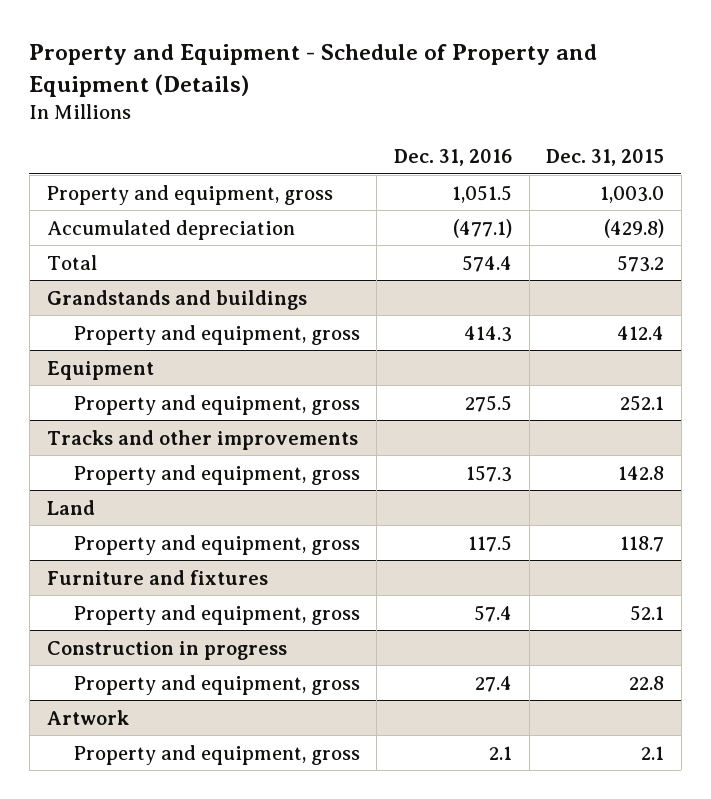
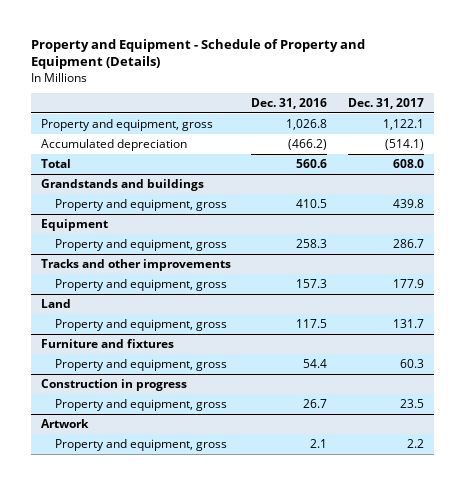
[546,149,665,167] Dec. 31, 2015 -> none
none -> [347,97,424,109] Dec. 31, 2017
[451,184,512,203] 1,051.5 -> [286,118,328,130] 1,026.8
[452,218,512,238] (477.1) -> [288,138,328,150] (466.2)
[461,254,512,272] 574.4 -> [296,158,328,168] 560.6
[463,325,512,342] 414.3 -> [296,198,328,208] 410.5
[464,394,512,412] 275.5 -> [296,238,328,248] 258.3
[473,604,512,622] 57.4 -> [303,358,328,368] 54.4
[474,675,512,692] 27.4 -> [303,398,328,408] 26.7

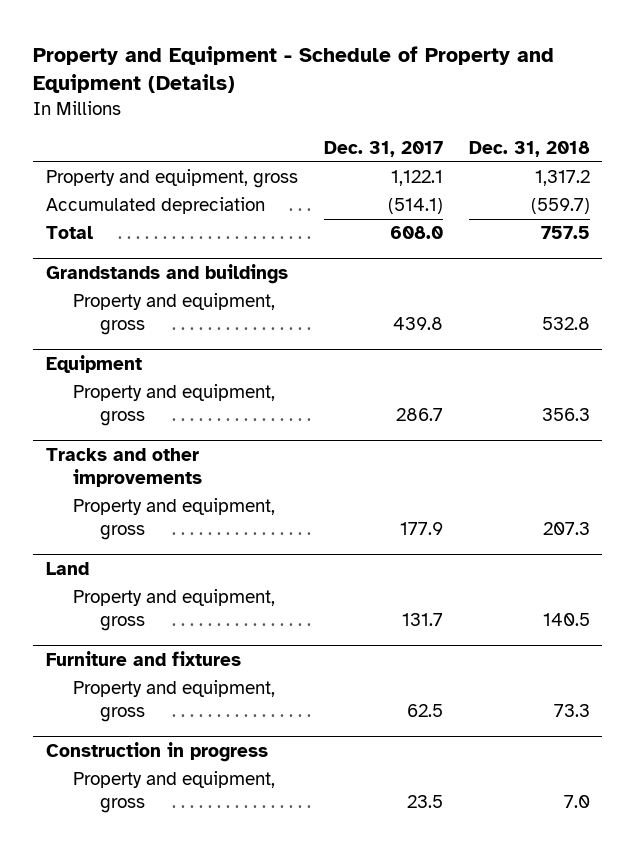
[251,97,328,109] Dec. 31, 2016 -> none
none -> [468,140,590,157] Dec. 31, 2018
[399,358,424,368] 60.3 -> [406,704,443,718] 62.5
[41,418,90,428] Artwork -> none
[55,438,228,451] Property and equipment, gross -> none

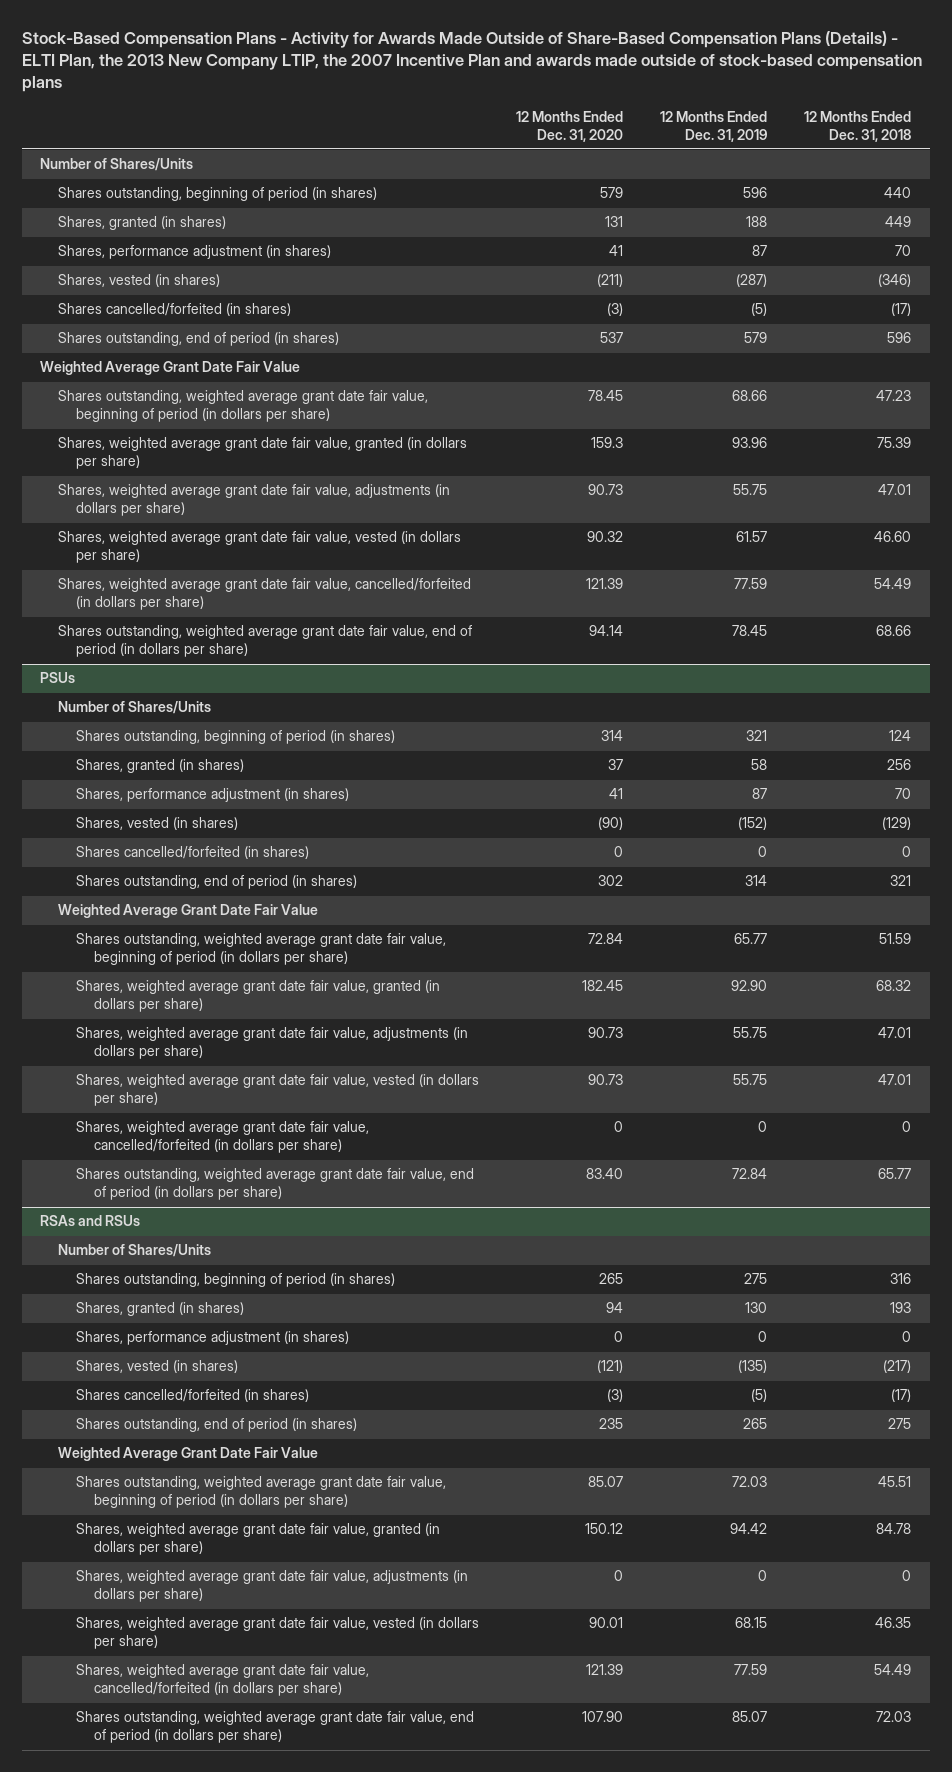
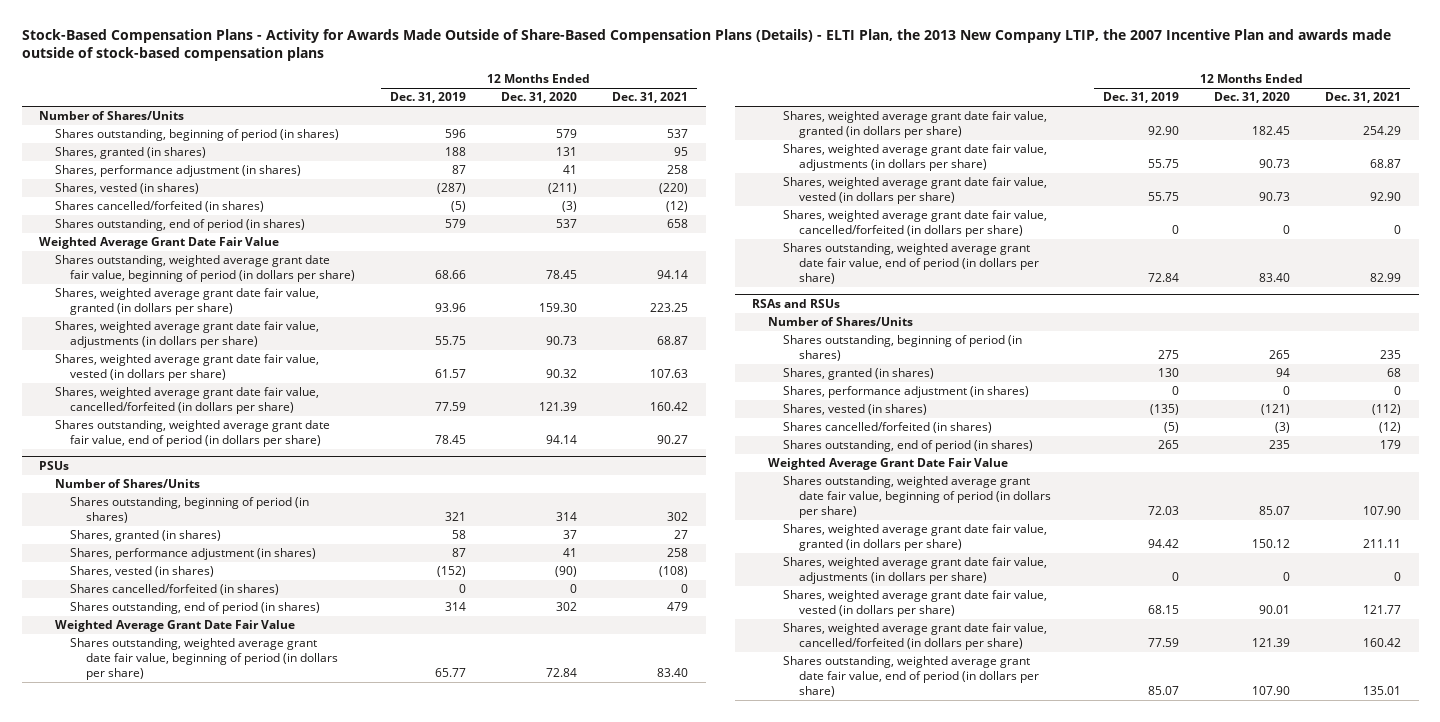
[804,110,912,142] 12 Months Ended Dec. 31, 2018 -> none
none -> [612,92,689,104] Dec. 31, 2021
[591,437,624,449] 159.3 -> [539,303,578,313] 159.30

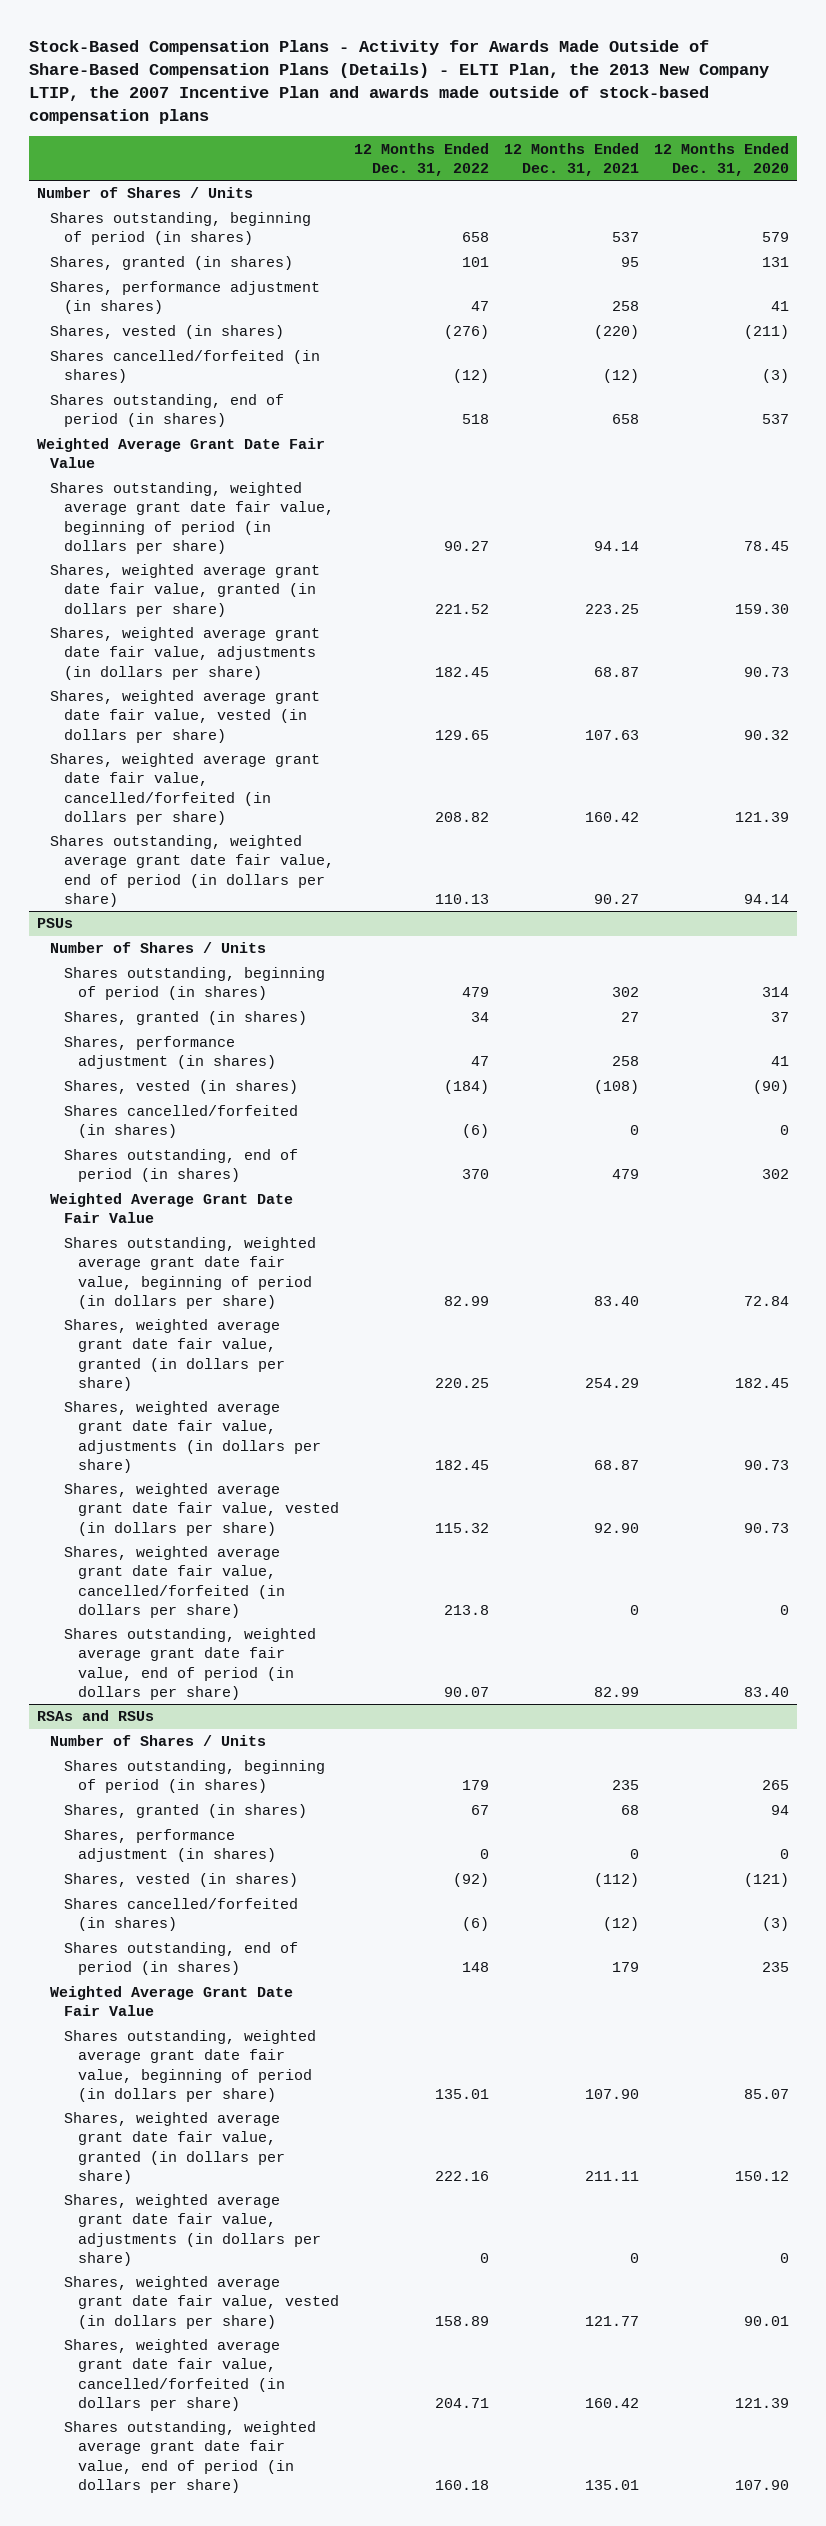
[390,92,467,104] Dec. 31, 2019 -> none
none -> [353,142,489,176] 12 Months Ended Dec. 31, 2022
[39,111,185,121] Number of Shares/Units -> [36,187,253,199] Number of Shares / Units
[54,479,200,489] Number of Shares/Units -> [50,942,267,954] Number of Shares / Units
[767,317,913,327] Number of Shares/Units -> [50,1735,267,1747] Number of Shares / Units

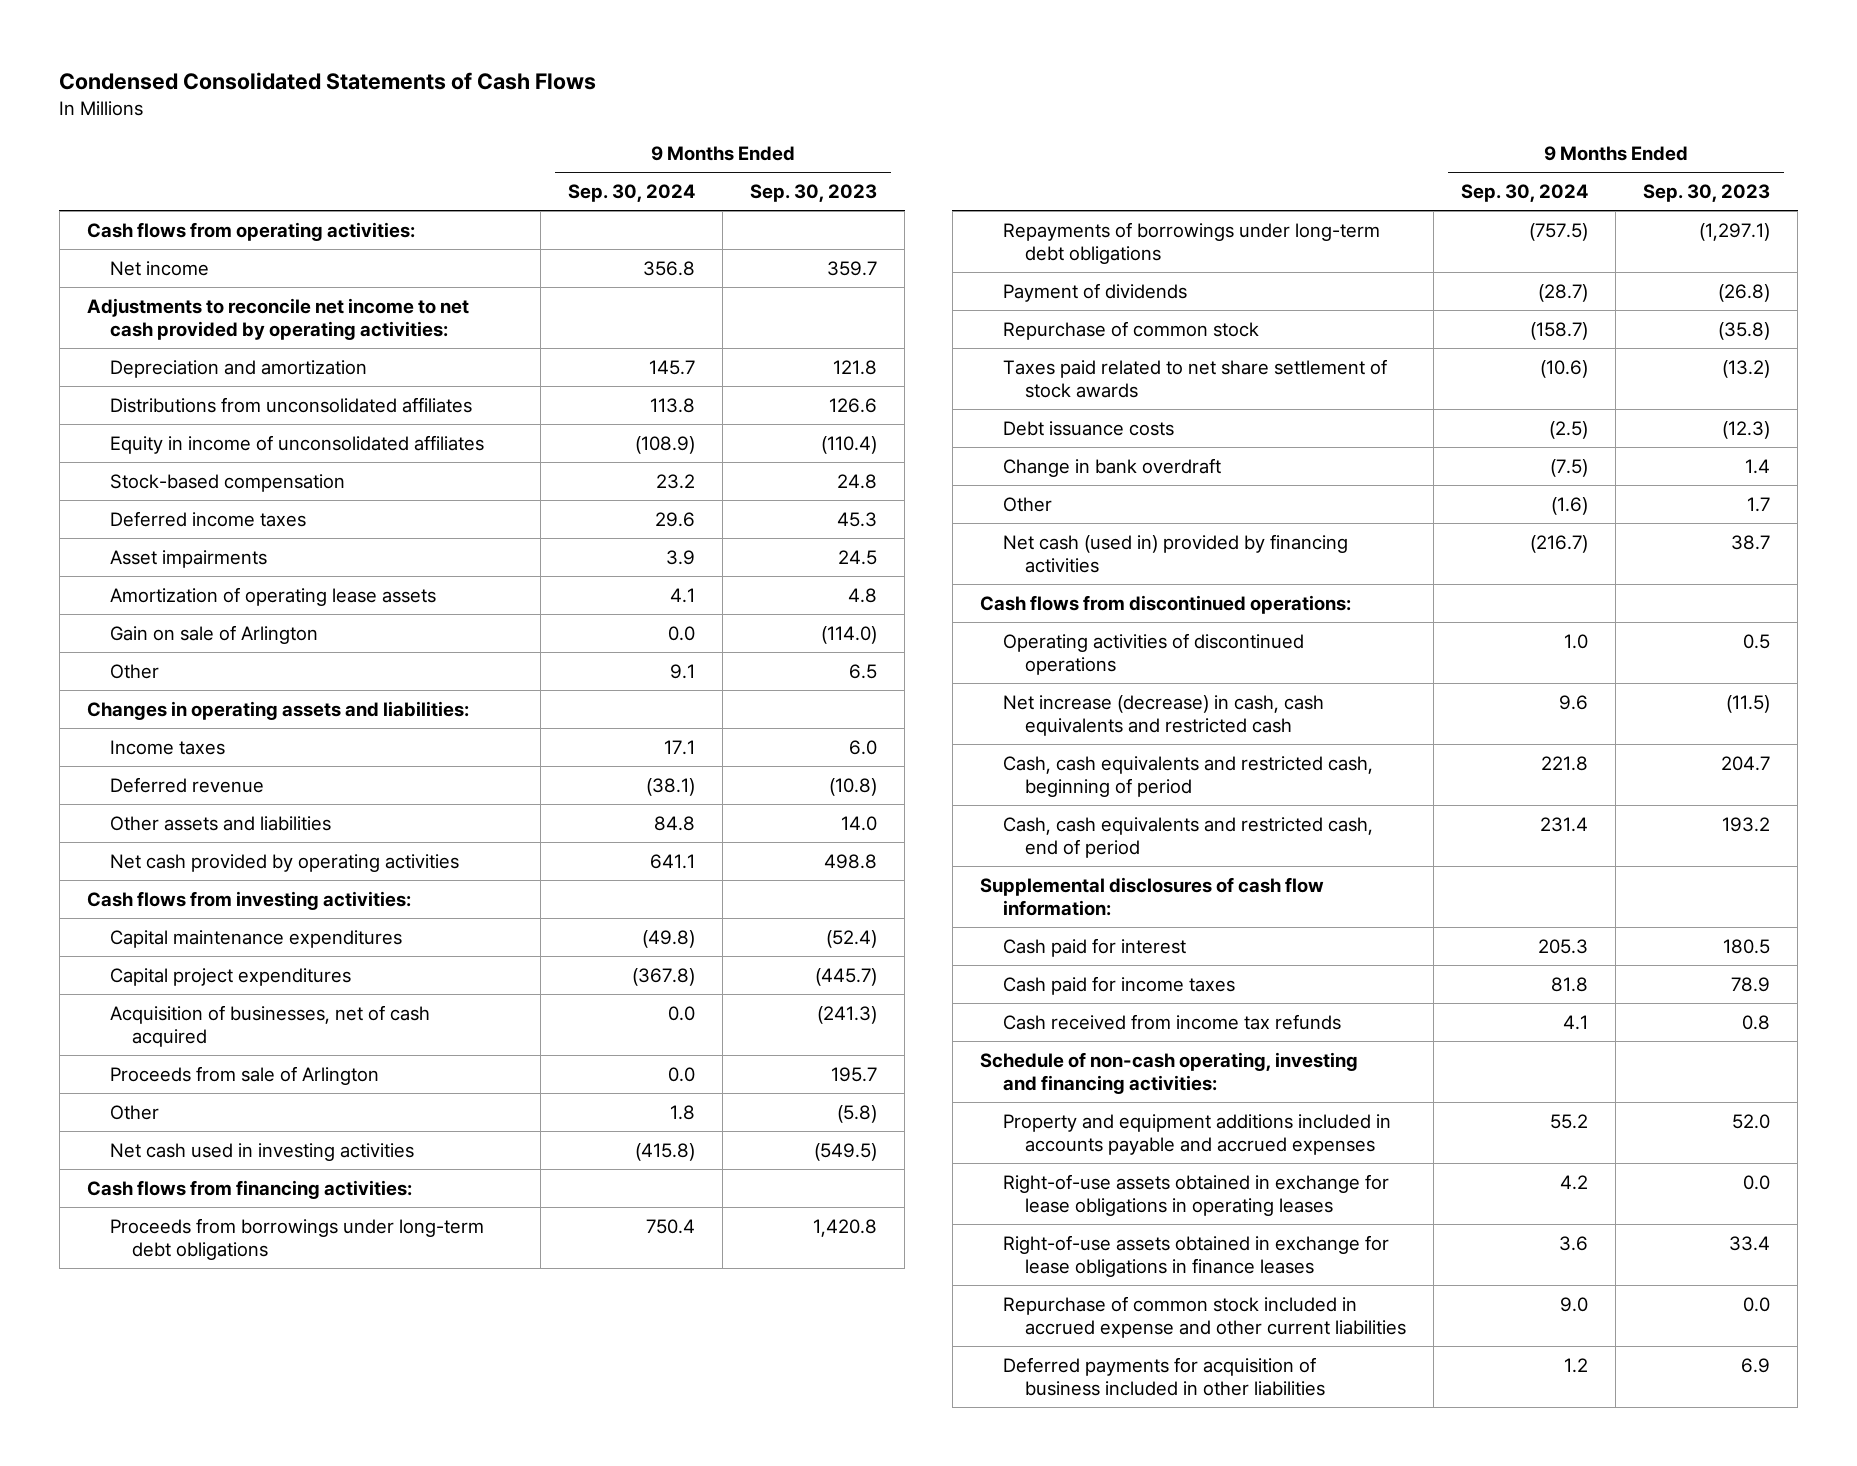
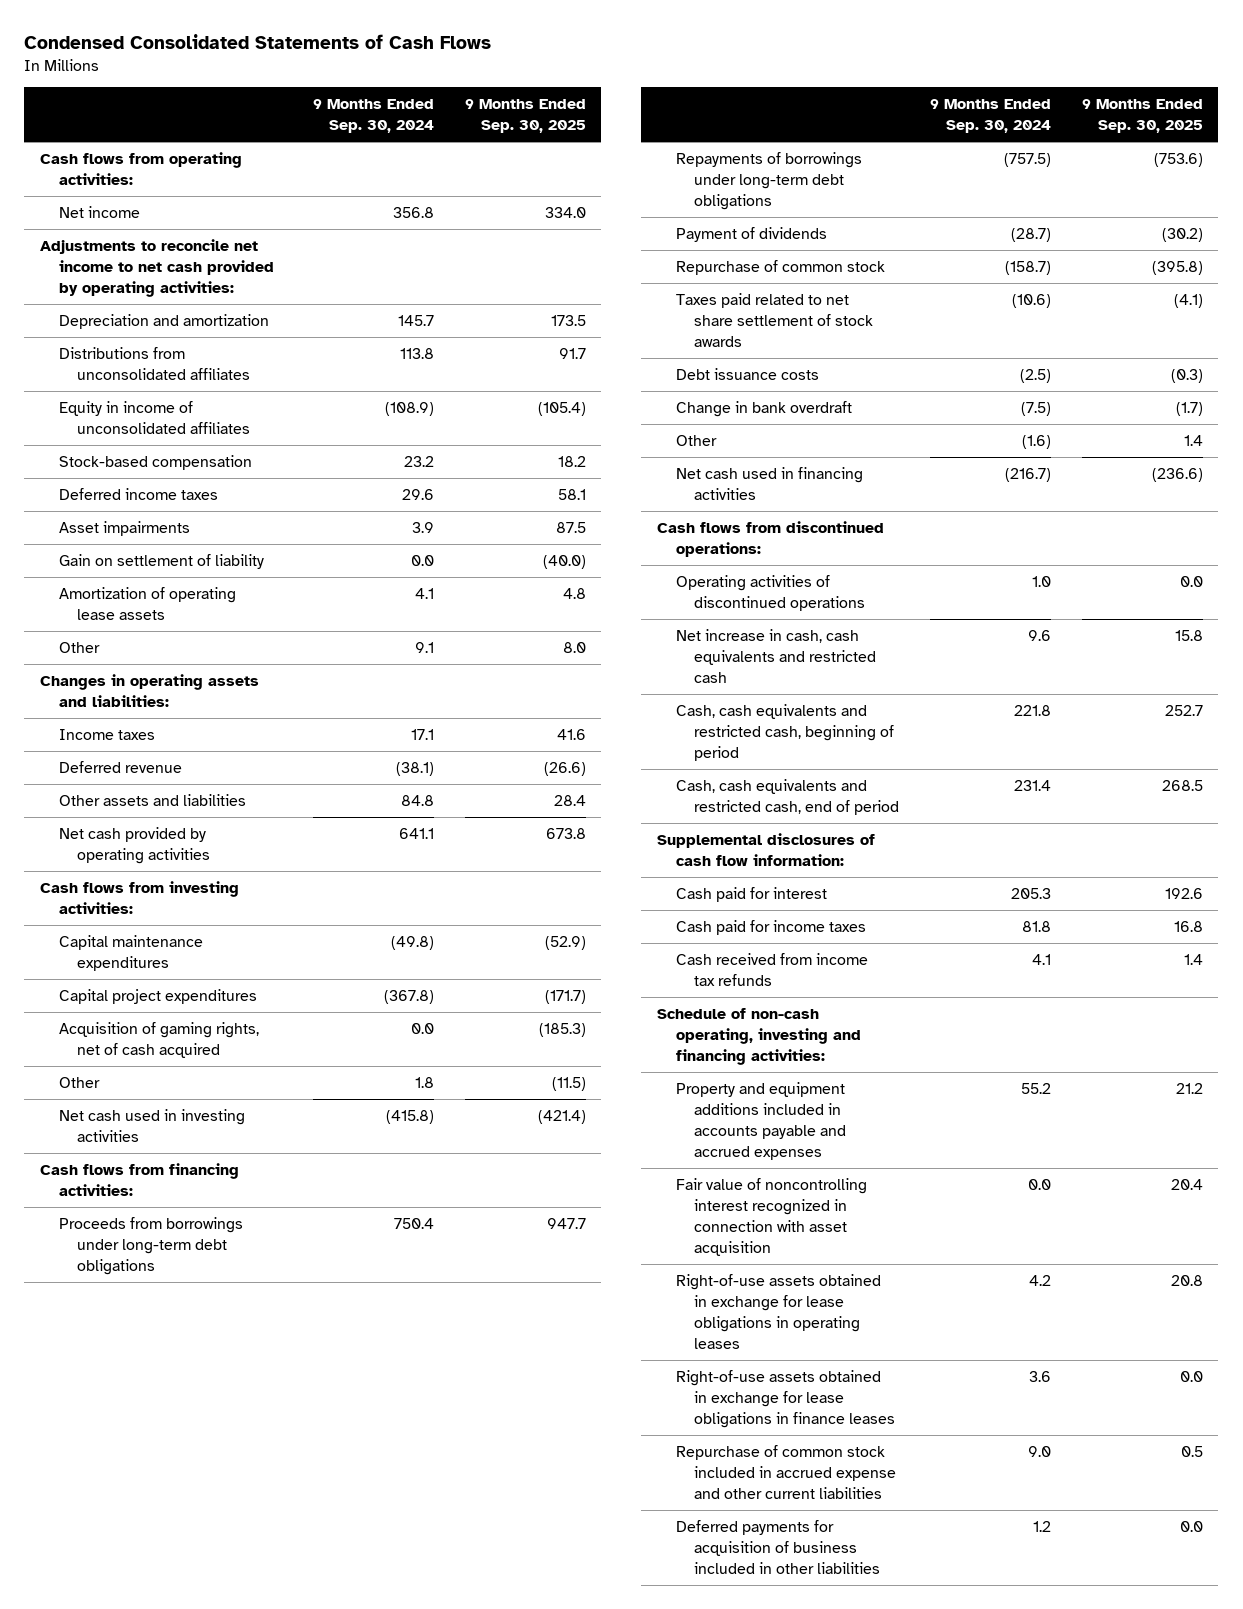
[750,183,878,202] Sep. 30, 2023 -> none
none -> [464,99,586,134] 9 Months Ended Sep. 30, 2025
none -> [58,554,264,570] Gain on settlement of liability
[109,624,318,644] Gain on sale of Arlington -> none
[109,1065,379,1085] Proceeds from sale of Arlington -> none
[109,1004,430,1047] Acquisition of businesses, net of cash acquired -> [58,1022,259,1059] Acquisition of gaming rights, net of cash acquired
[1002,533,1348,573] Net cash (used in) provided by financing activities -> [675,467,863,501] Net cash used in financing activities
[1002,694,1324,736] Net increase (decrease) in cash, cash equivalents and restricted cash -> [675,629,877,683] Net increase in cash, cash equivalents and restricted cash
none -> [675,1178,867,1256] Fair value of noncontrolling interest recognized in connection with asset acquisition

